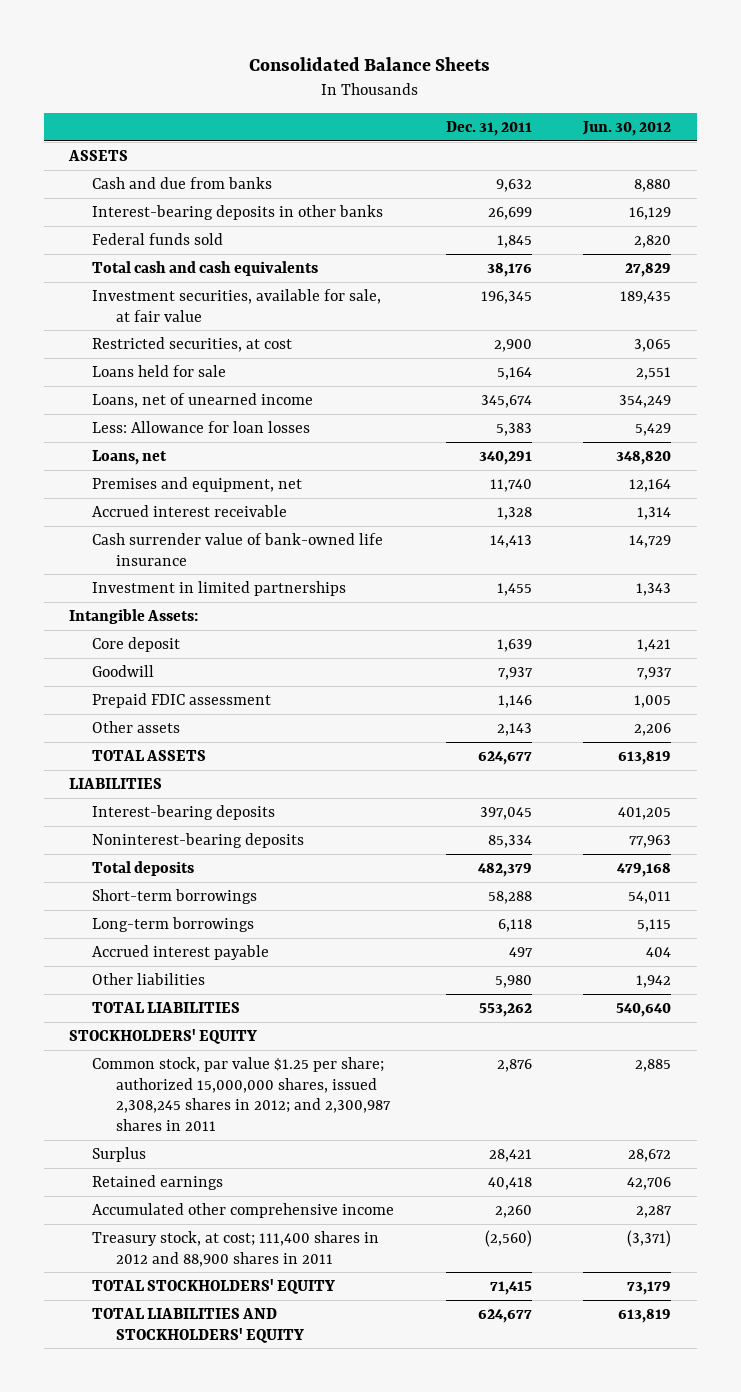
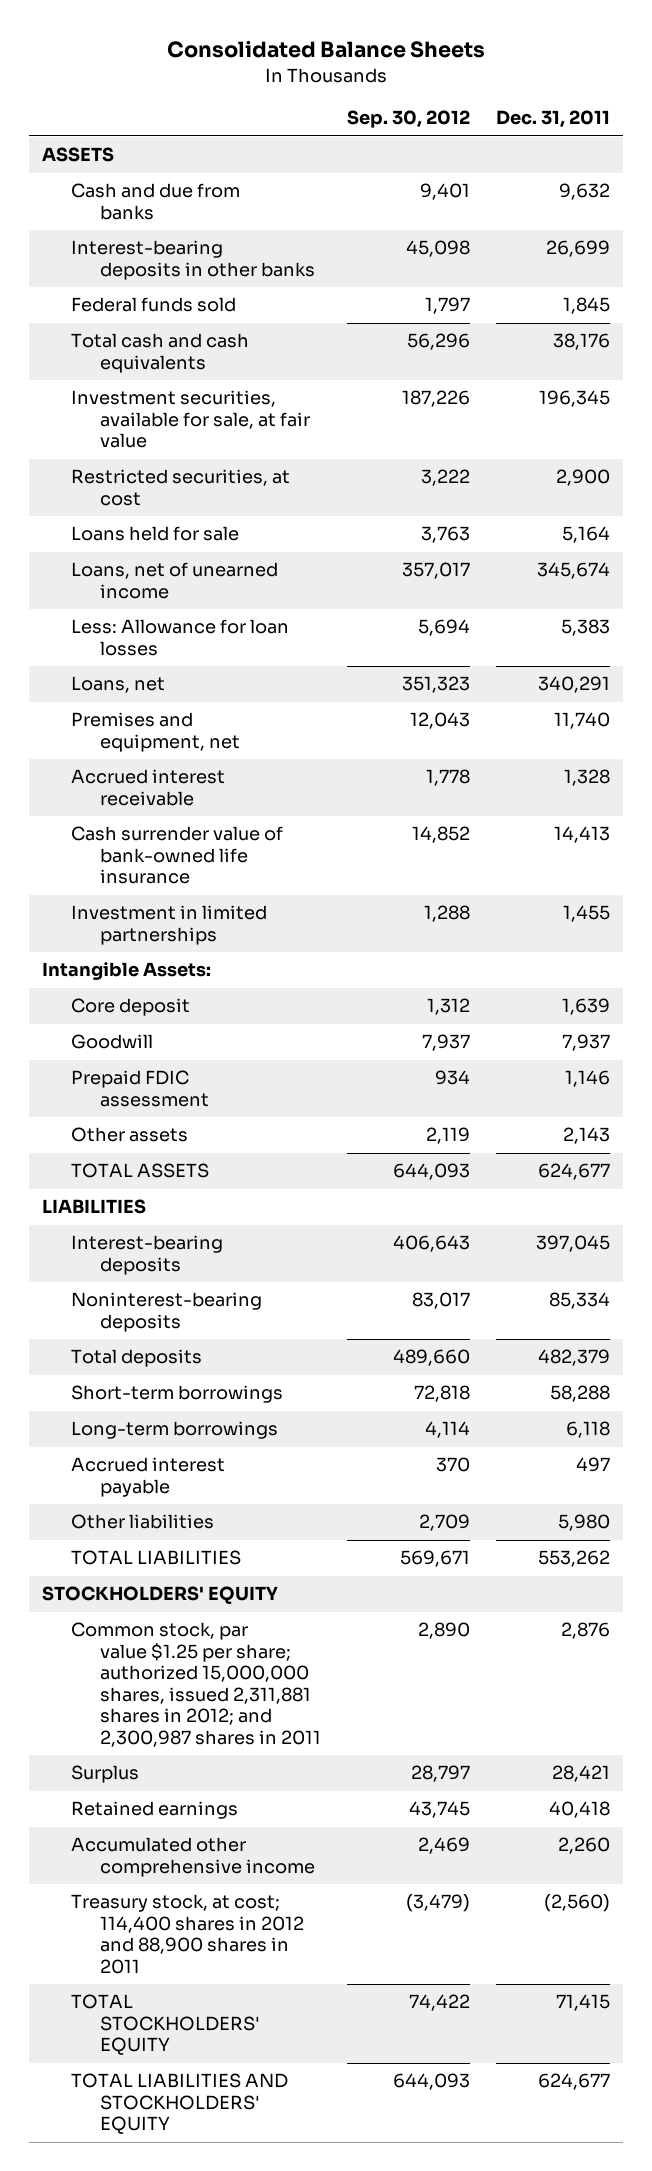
[582,120,672,136] Jun. 30, 2012 -> none
none -> [346,110,470,129] Sep. 30, 2012
[92,1056,391,1131] Common stock, par value $1.25 per share; authorized 15,000,000 shares, issued 2,308,245 shares in 2012; and 2,300,987 shares in 2011 -> [70,1622,321,1747] Common stock, par value $1.25 per share; authorized 15,000,000 shares, issued 2,311,881 shares in 2012; and 2,300,987 shares in 2011
[92,1230,380,1267] Treasury stock, at cost; 111,400 shares in 2012 and 88,900 shares in 2011 -> [70,1894,304,1974] Treasury stock, at cost; 114,400 shares in 2012 and 88,900 shares in 2011

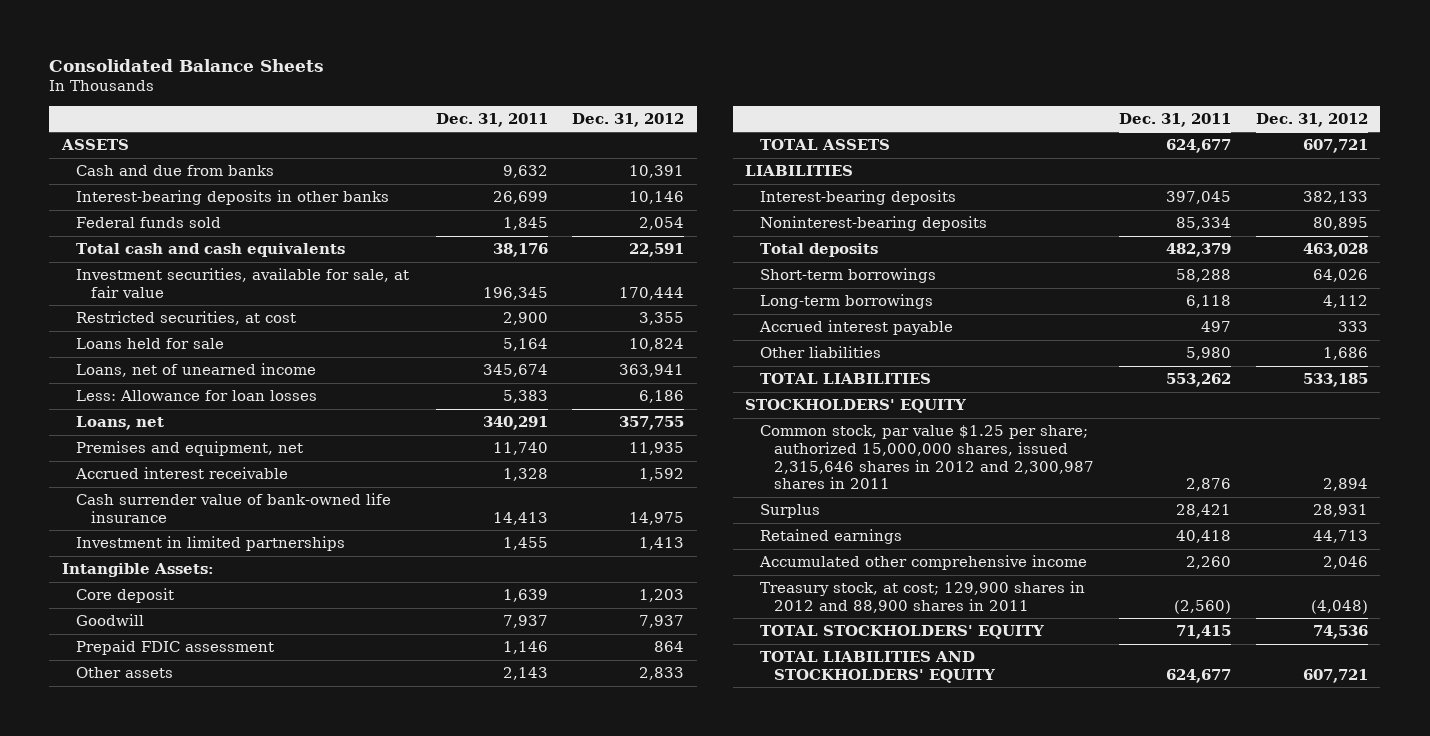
[346,110,470,129] Sep. 30, 2012 -> none
none -> [572,112,685,127] Dec. 31, 2012
[70,1622,321,1747] Common stock, par value $1.25 per share; authorized 15,000,000 shares, issued 2,311,881 shares in 2012; and 2,300,987 shares in 2011 -> [759,425,1095,490] Common stock, par value $1.25 per share; authorized 15,000,000 shares, issued 2,315,646 shares in 2012 and 2,300,987 shares in 2011
[70,1894,304,1974] Treasury stock, at cost; 114,400 shares in 2012 and 88,900 shares in 2011 -> [759,581,1085,613] Treasury stock, at cost; 129,900 shares in 2012 and 88,900 shares in 2011

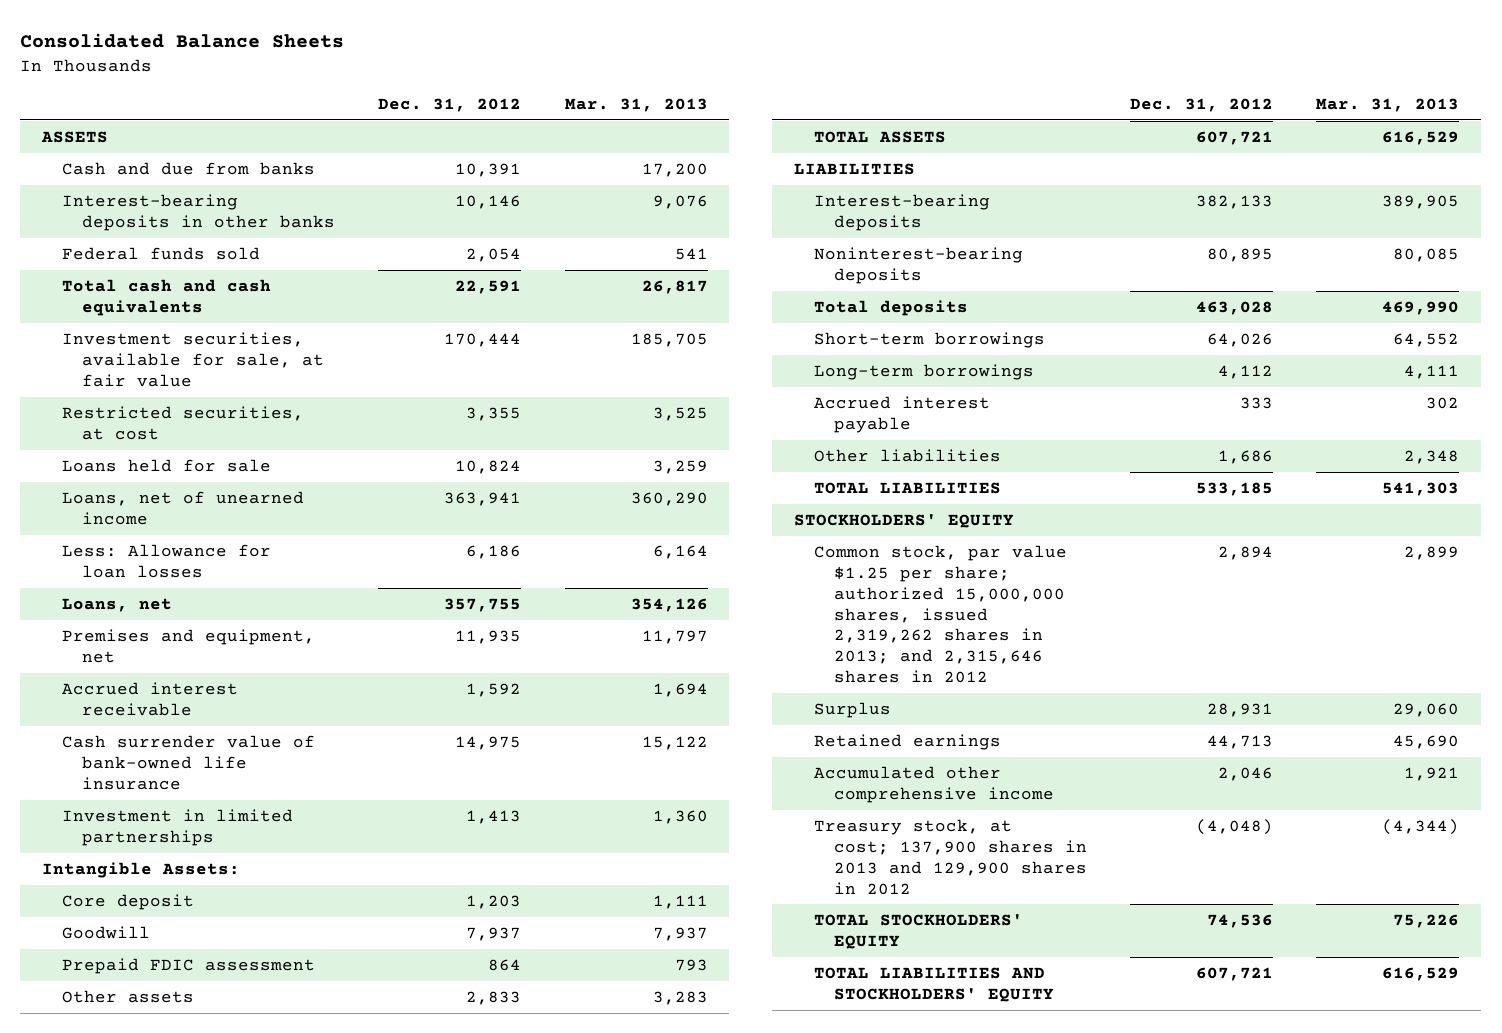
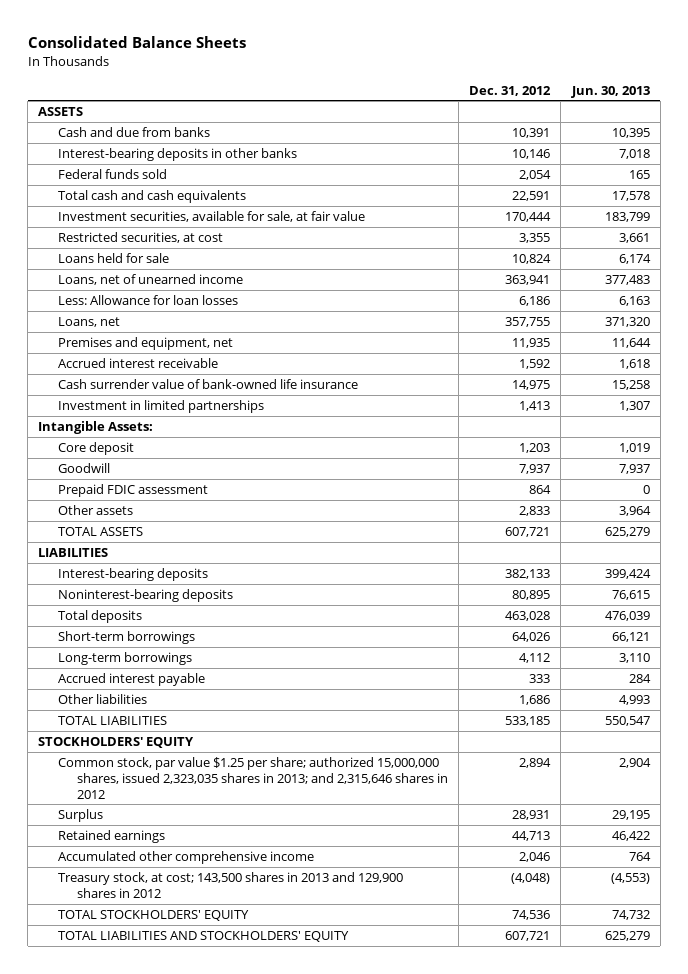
[564,97,708,112] Mar. 31, 2013 -> none
none -> [570,85,650,98] Jun. 30, 2013
[813,544,1067,684] Common stock, par value $1.25 per share; authorized 15,000,000 shares, issued 2,319,262 shares in 2013; and 2,315,646 shares in 2012 -> [57,757,449,799] Common stock, par value $1.25 per share; authorized 15,000,000 shares, issued 2,323,035 shares in 2013; and 2,315,646 shares in 2012
[813,818,1087,895] Treasury stock, at cost; 137,900 shares in 2013 and 129,900 shares in 2012 -> [57,872,403,898] Treasury stock, at cost; 143,500 shares in 2013 and 129,900 shares in 2012

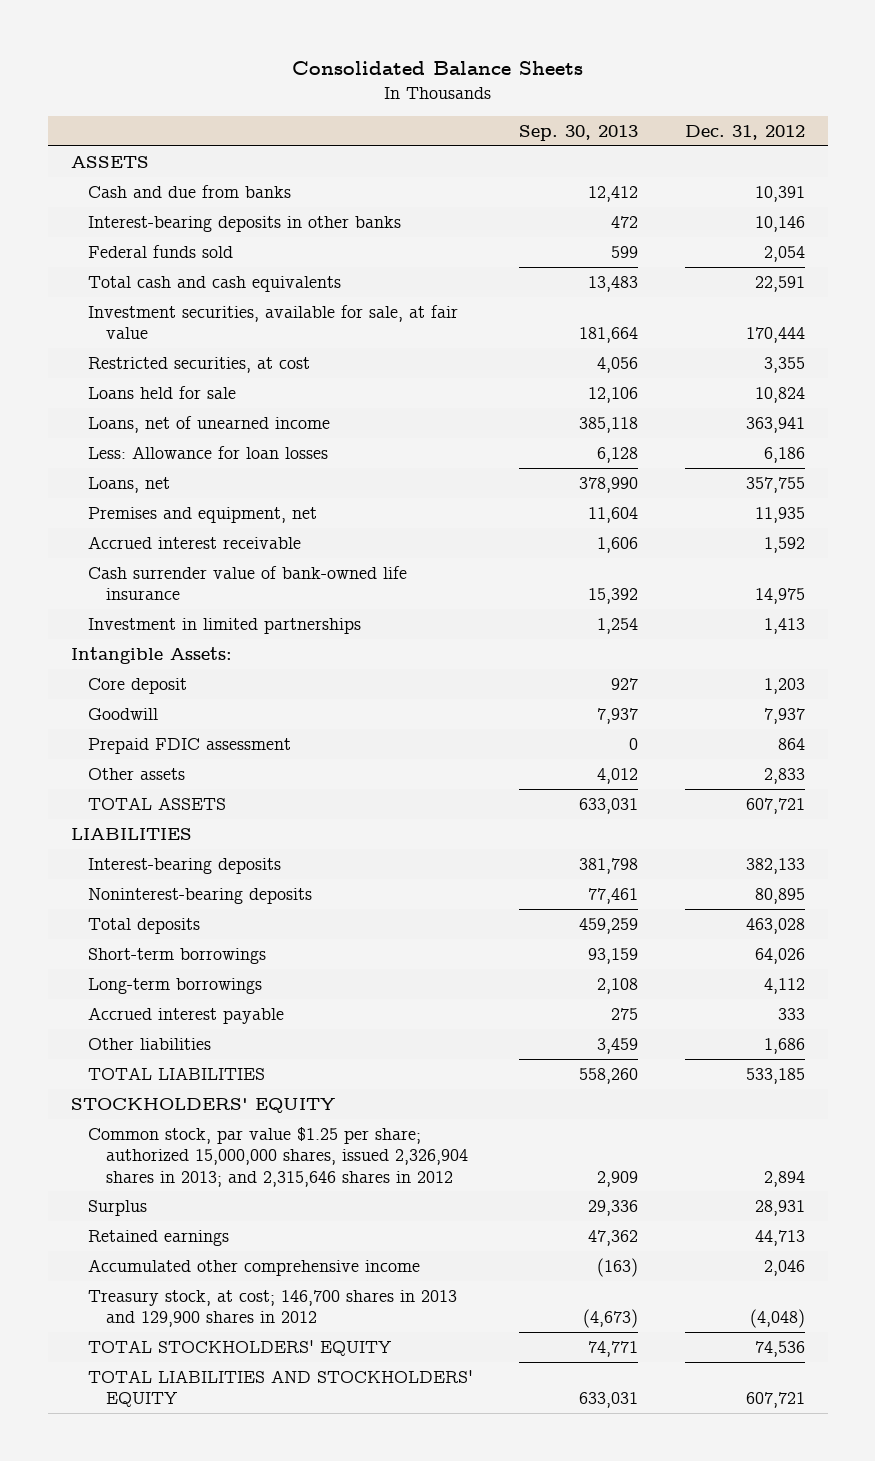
[570,85,650,98] Jun. 30, 2013 -> none
none -> [519,125,639,142] Sep. 30, 2013
[57,757,449,799] Common stock, par value $1.25 per share; authorized 15,000,000 shares, issued 2,323,035 shares in 2013; and 2,315,646 shares in 2012 -> [88,1126,468,1187] Common stock, par value $1.25 per share; authorized 15,000,000 shares, issued 2,326,904 shares in 2013; and 2,315,646 shares in 2012
[57,872,403,898] Treasury stock, at cost; 143,500 shares in 2013 and 129,900 shares in 2012 -> [88,1289,458,1328] Treasury stock, at cost; 146,700 shares in 2013 and 129,900 shares in 2012

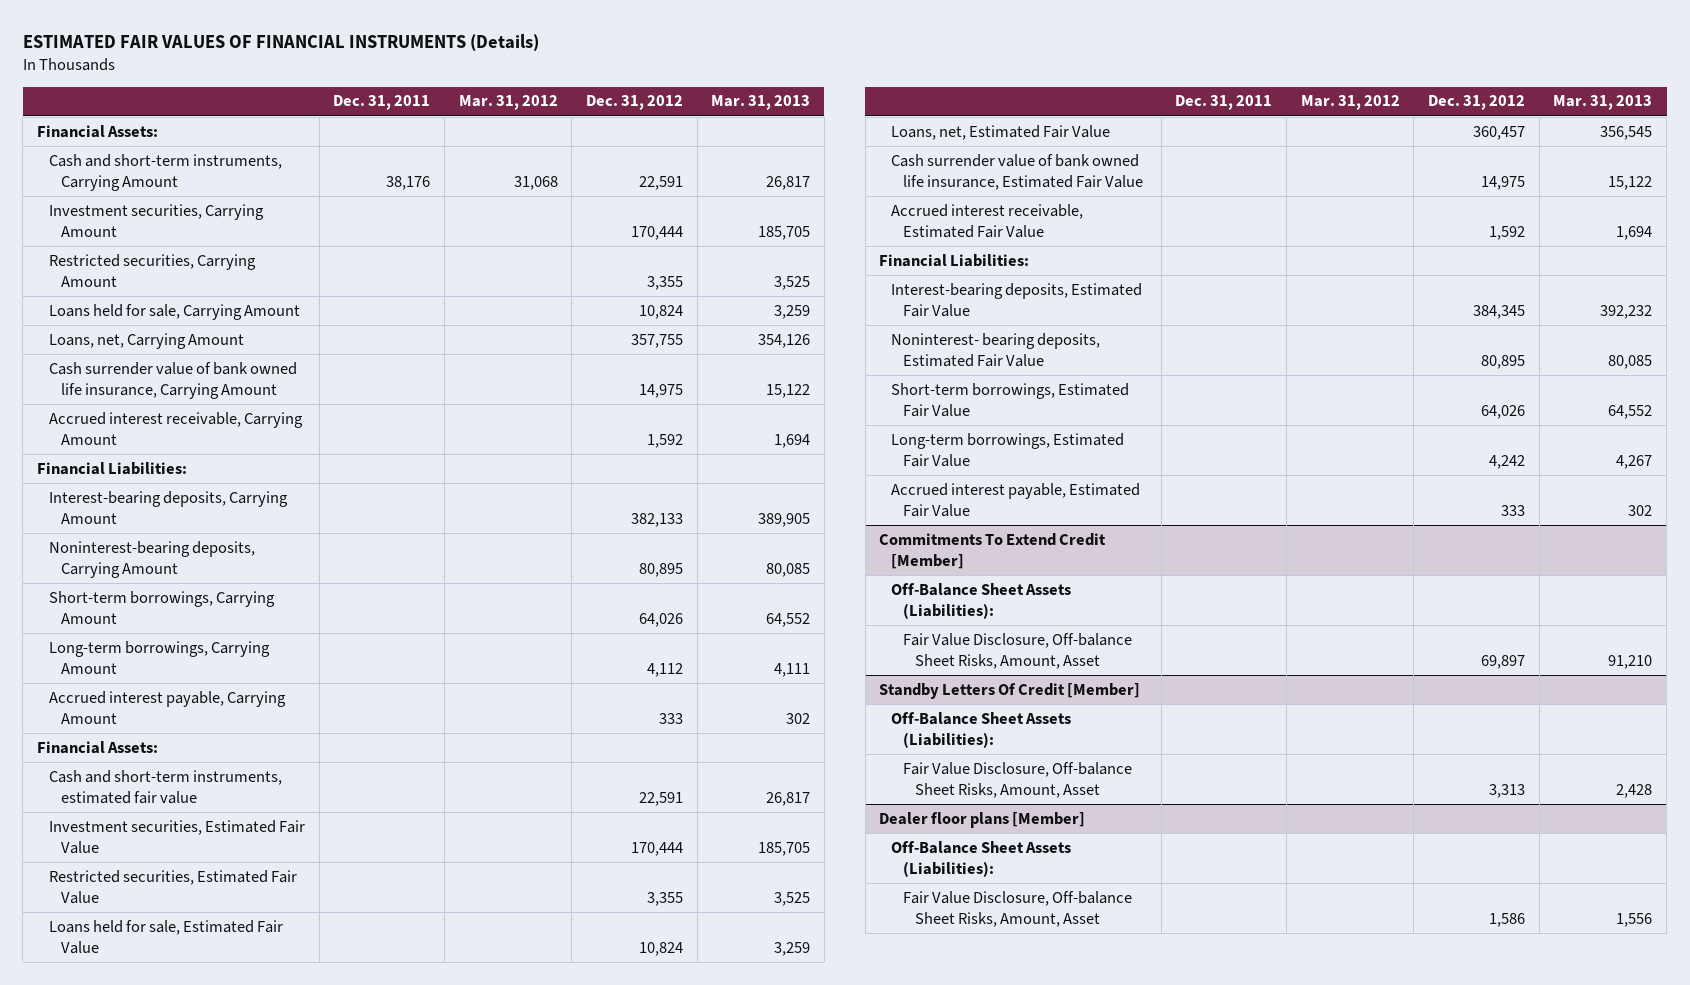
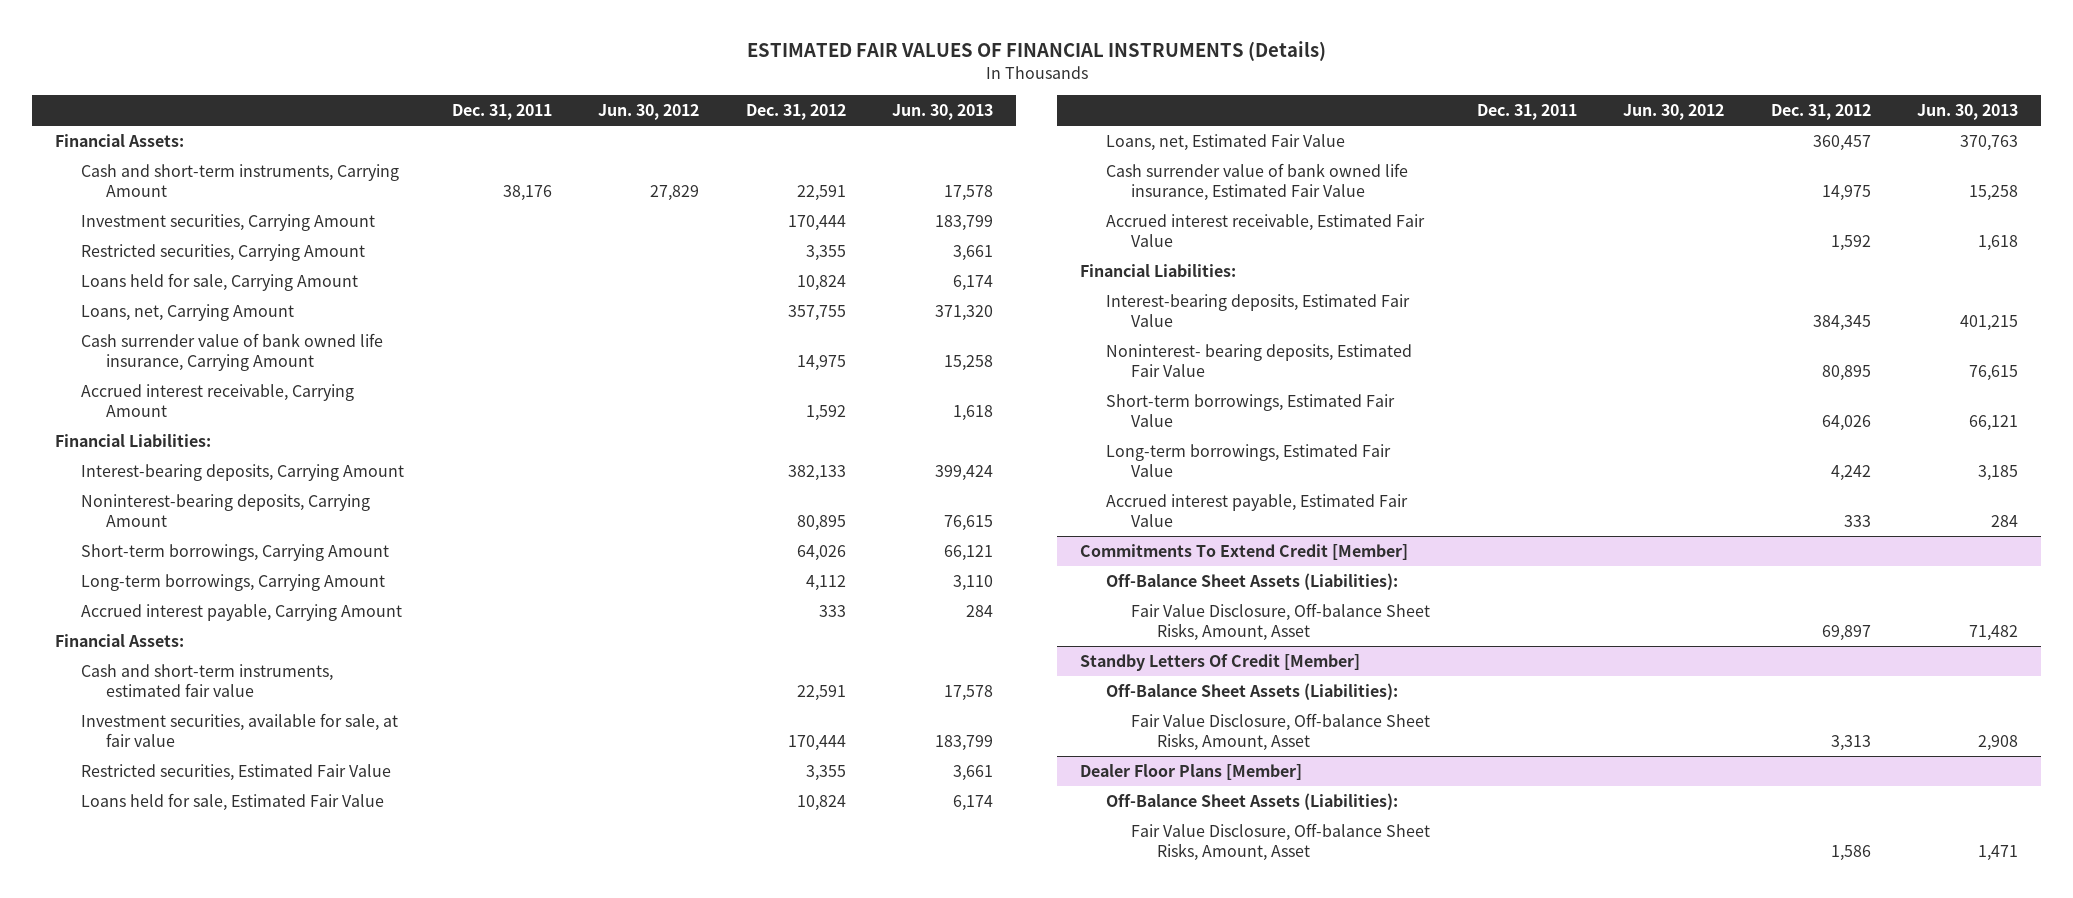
[458,95,558,111] Mar. 31, 2012 -> none
[711,95,811,111] Mar. 31, 2013 -> none
none -> [598,104,700,121] Jun. 30, 2012
none -> [892,104,994,121] Jun. 30, 2013
[48,819,305,854] Investment securities, Estimated Fair Value -> [80,712,398,747] Investment securities, available for sale, at fair value
[879,811,1086,828] Dealer floor plans [Member] -> [1080,763,1303,780] Dealer Floor Plans [Member]

